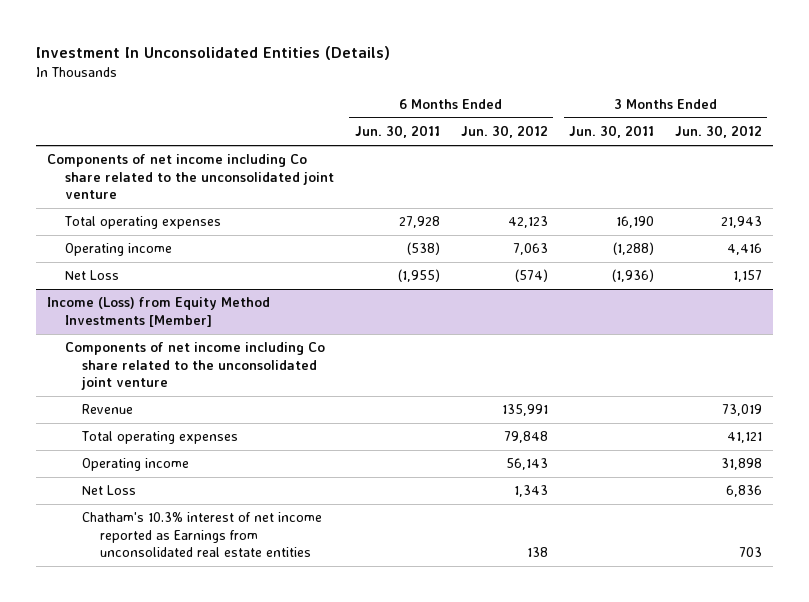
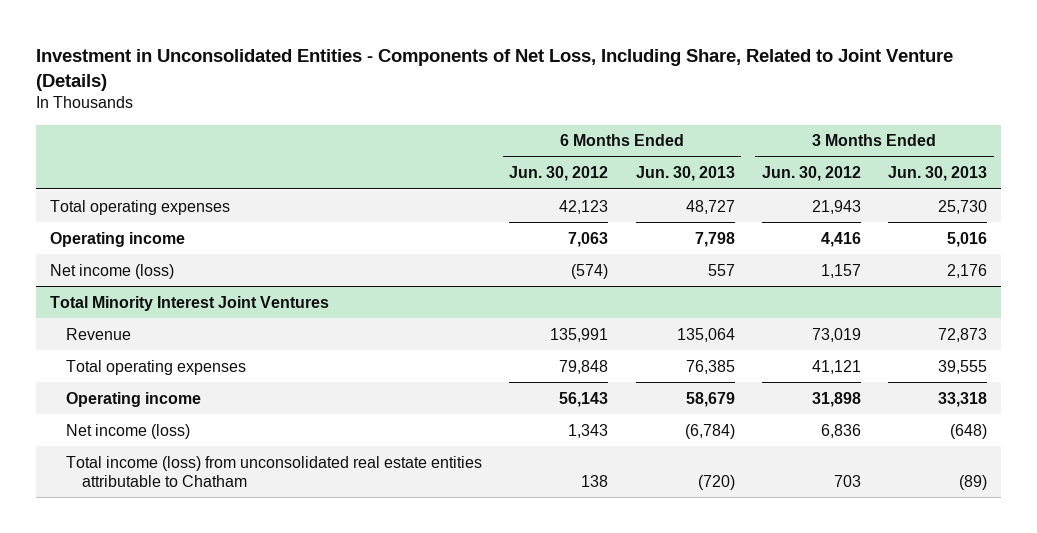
[36,45,391,60] Investment In Unconsolidated Entities (Details) -> [36,48,954,91] Investment in Unconsolidated Entities - Components of Net Loss, Including Share, Related to Joint Venture (Details)
[354,125,440,139] Jun. 30, 2011 -> none
[568,125,654,139] Jun. 30, 2011 -> none
none -> [635,166,735,182] Jun. 30, 2013
none -> [888,166,988,182] Jun. 30, 2013
[46,154,334,200] Components of net income including Co share related to the unconsolidated joint venture -> none
[46,297,270,327] Income (Loss) from Equity Method Investments [Member] -> none
[64,342,325,391] Components of net income including Co share related to the unconsolidated joint venture -> none
[64,270,119,281] Net Loss -> [50,263,175,279] Net income (loss)
none -> [50,295,330,311] Total Minority Interest Joint Ventures
[82,485,137,496] Net Loss -> [66,423,191,439] Net income (loss)
[82,512,323,558] Chatham's 10.3% interest of net income reported as Earnings from unconsolidated real estate entities -> [66,455,483,488] Total income (loss) from unconsolidated real estate entities attributable to Chatham

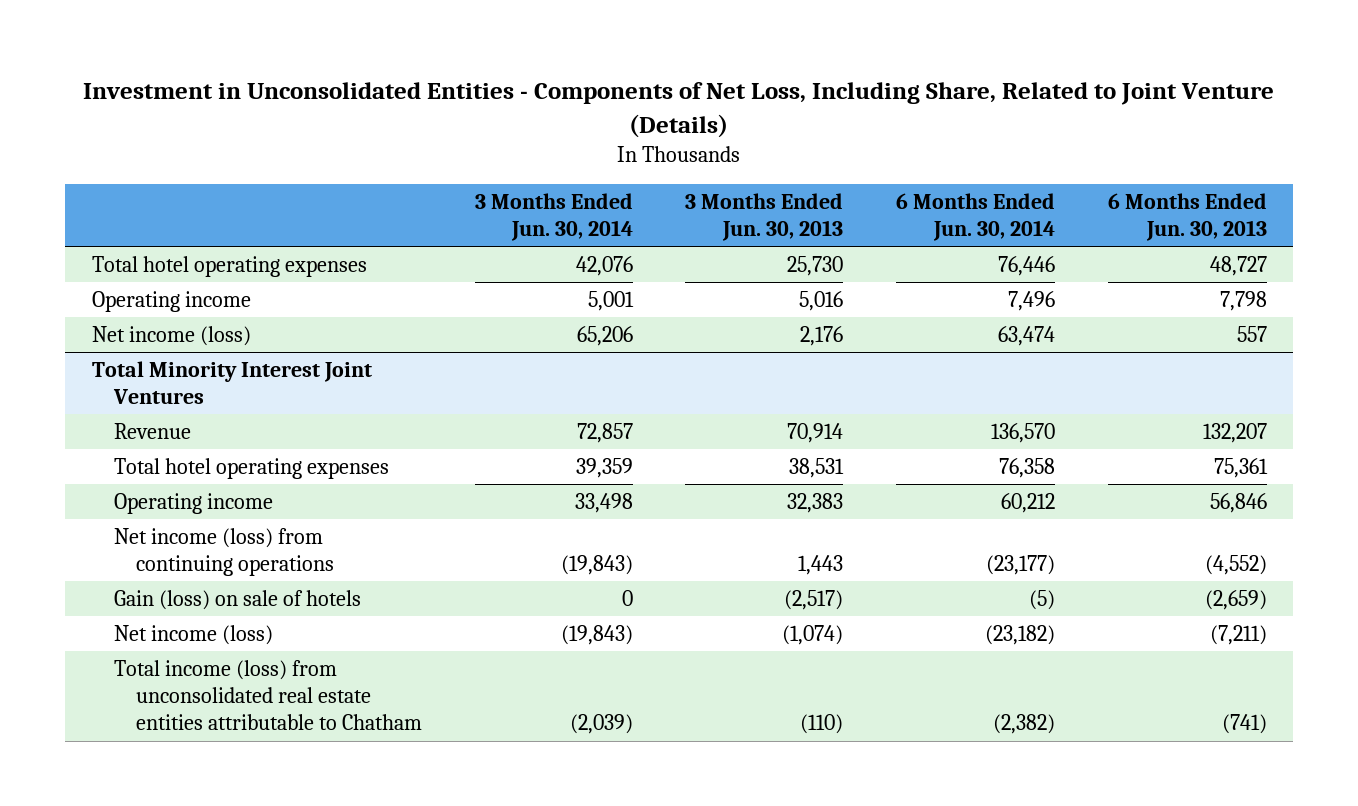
[509,166,609,182] Jun. 30, 2012 -> none
[761,166,861,182] Jun. 30, 2012 -> none
none -> [474,192,633,242] 3 Months Ended Jun. 30, 2014
none -> [895,192,1055,242] 6 Months Ended Jun. 30, 2014
[50,199,231,215] Total operating expenses -> [91,255,367,277] Total hotel operating expenses
[676,327,735,342] 135,064 -> [1202,422,1267,443] 132,207
[938,327,988,342] 72,873 -> [787,422,844,443] 70,914
[66,359,247,375] Total operating expenses -> [113,457,389,479] Total hotel operating expenses
[685,359,735,374] 76,385 -> [1213,457,1268,478] 75,361
[938,359,988,374] 39,555 -> [789,457,845,478] 38,531
[685,391,735,407] 58,679 -> [1209,492,1267,513] 56,846
[938,391,988,407] 33,318 -> [787,492,844,513] 32,383
none -> [113,527,334,577] Net income (loss) from continuing operations
none -> [113,589,361,610] Gain (loss) on sale of hotels
[684,423,735,439] (6,784) -> [1209,624,1267,645] (7,211)
[950,423,988,439] (648) -> [782,624,844,645] (1,074)
[697,475,735,491] (720) -> [1221,714,1267,735] (741)
[959,475,988,491] (89) -> [800,714,844,735] (110)

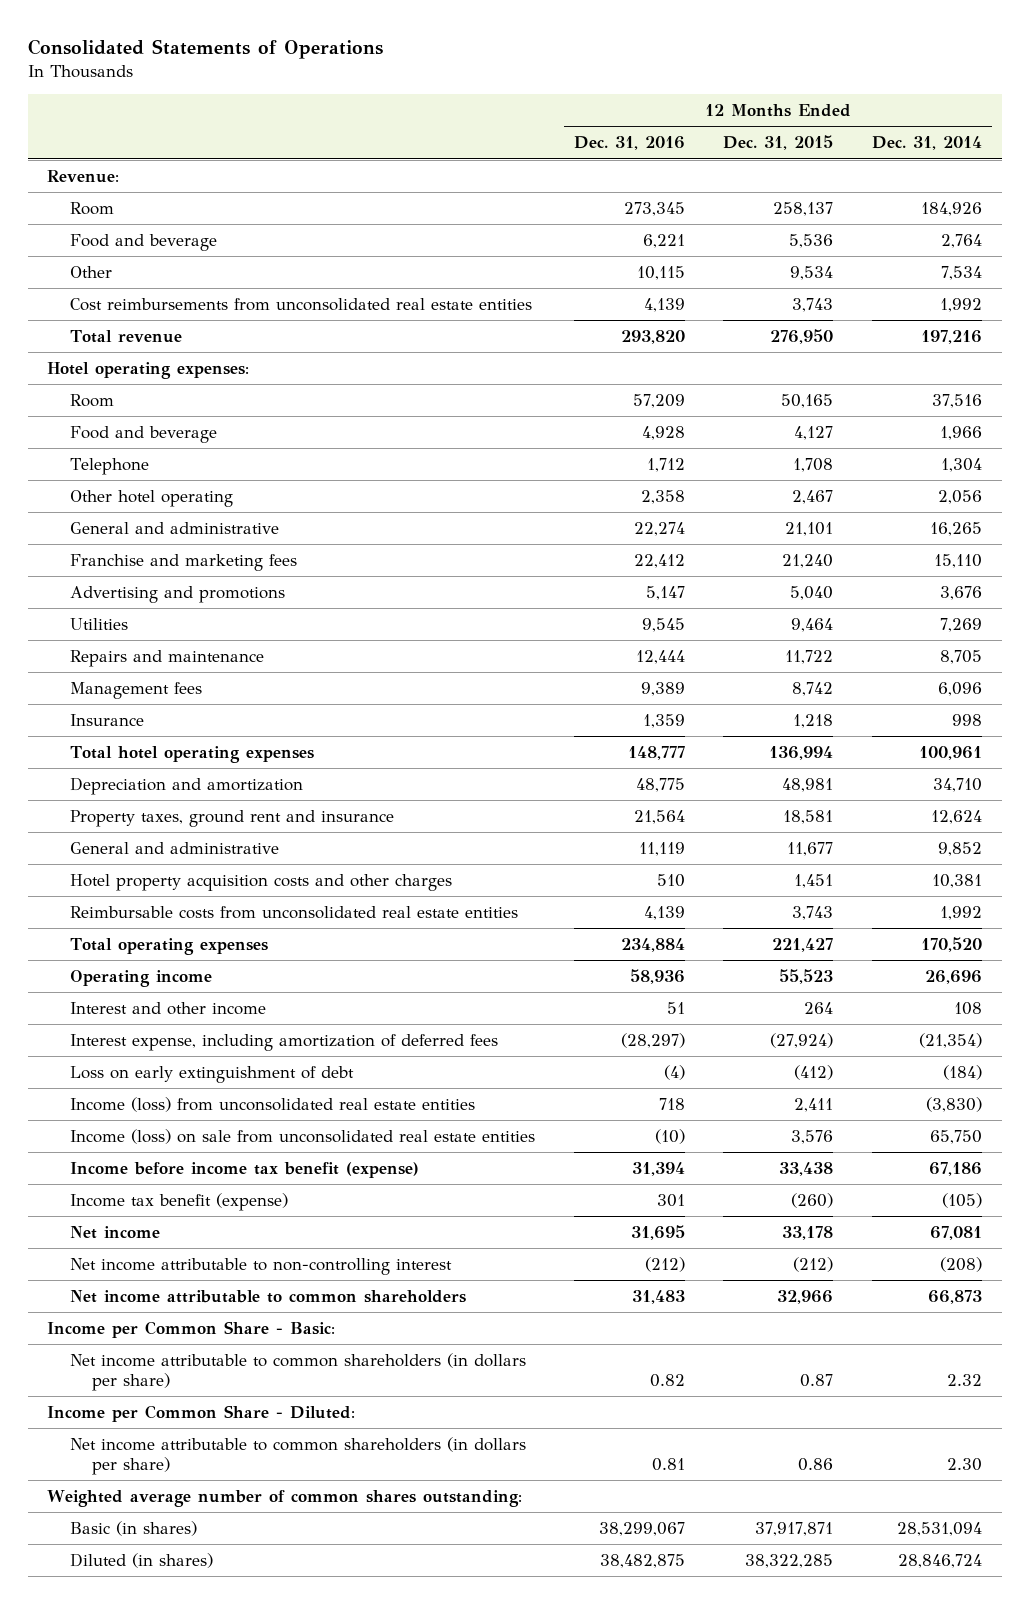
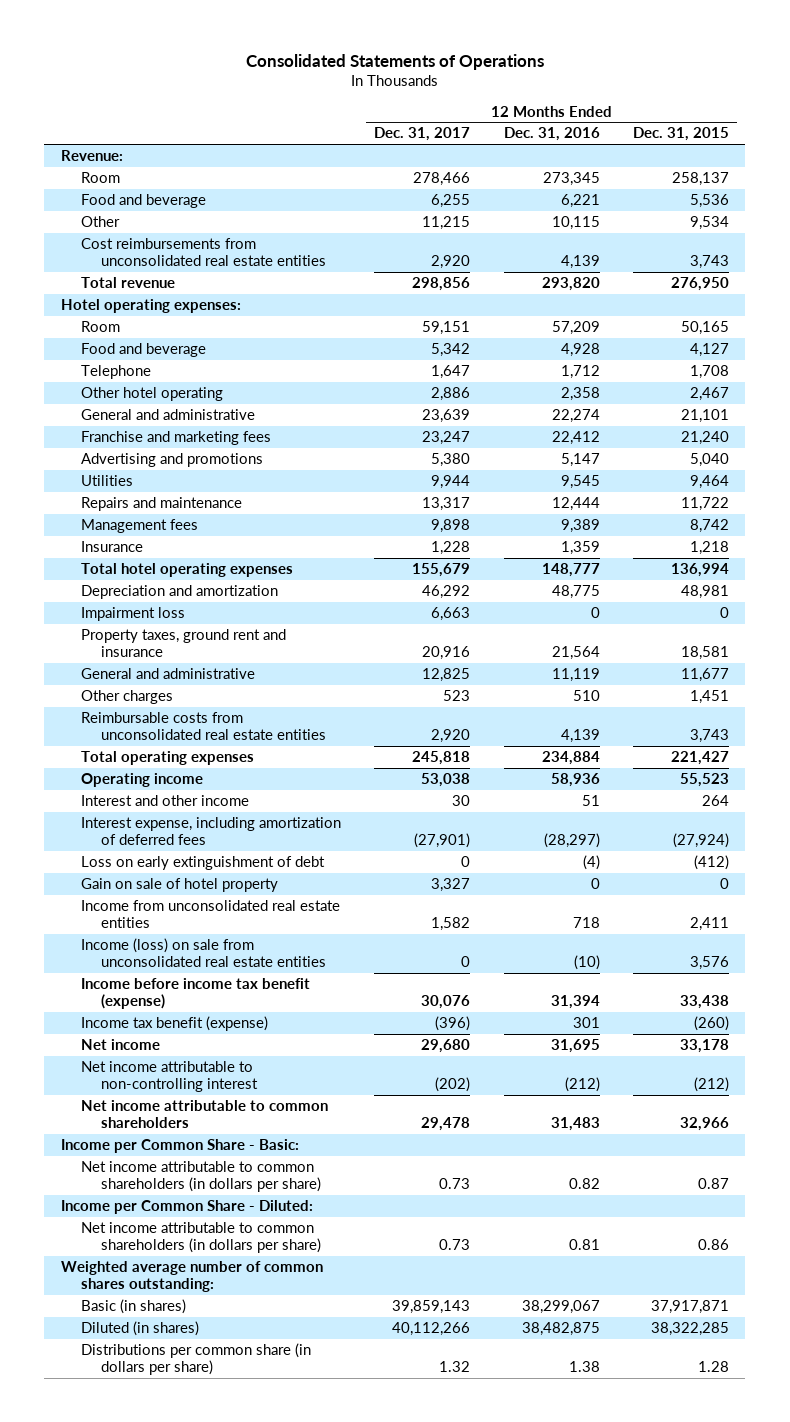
[872,136,983,151] Dec. 31, 2014 -> none
none -> [374,127,471,142] Dec. 31, 2017
none -> [81,607,186,622] Impairment loss
[69,874,452,892] Hotel property acquisition costs and other charges -> [81,690,174,705] Other charges
none -> [81,878,279,893] Gain on sale of hotel property
[69,1097,475,1113] Income (loss) from unconsolidated real estate entities -> [81,900,341,929] Income from unconsolidated real estate entities
none -> [81,1343,312,1376] Distributions per common share (in dollars per share)

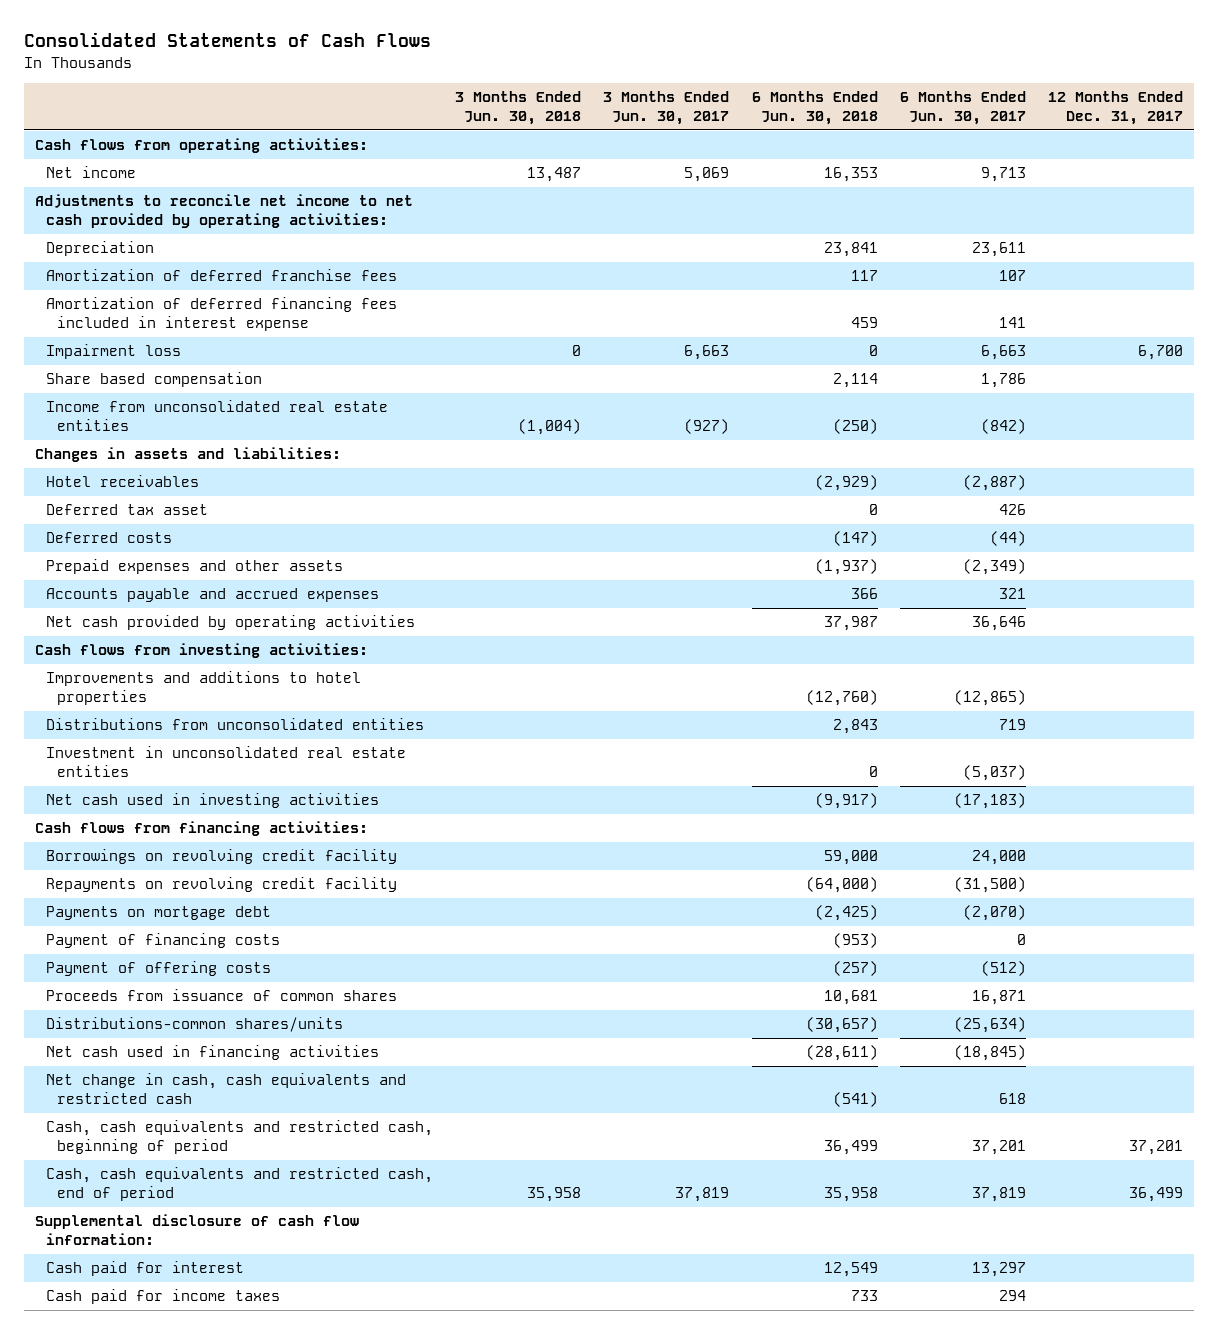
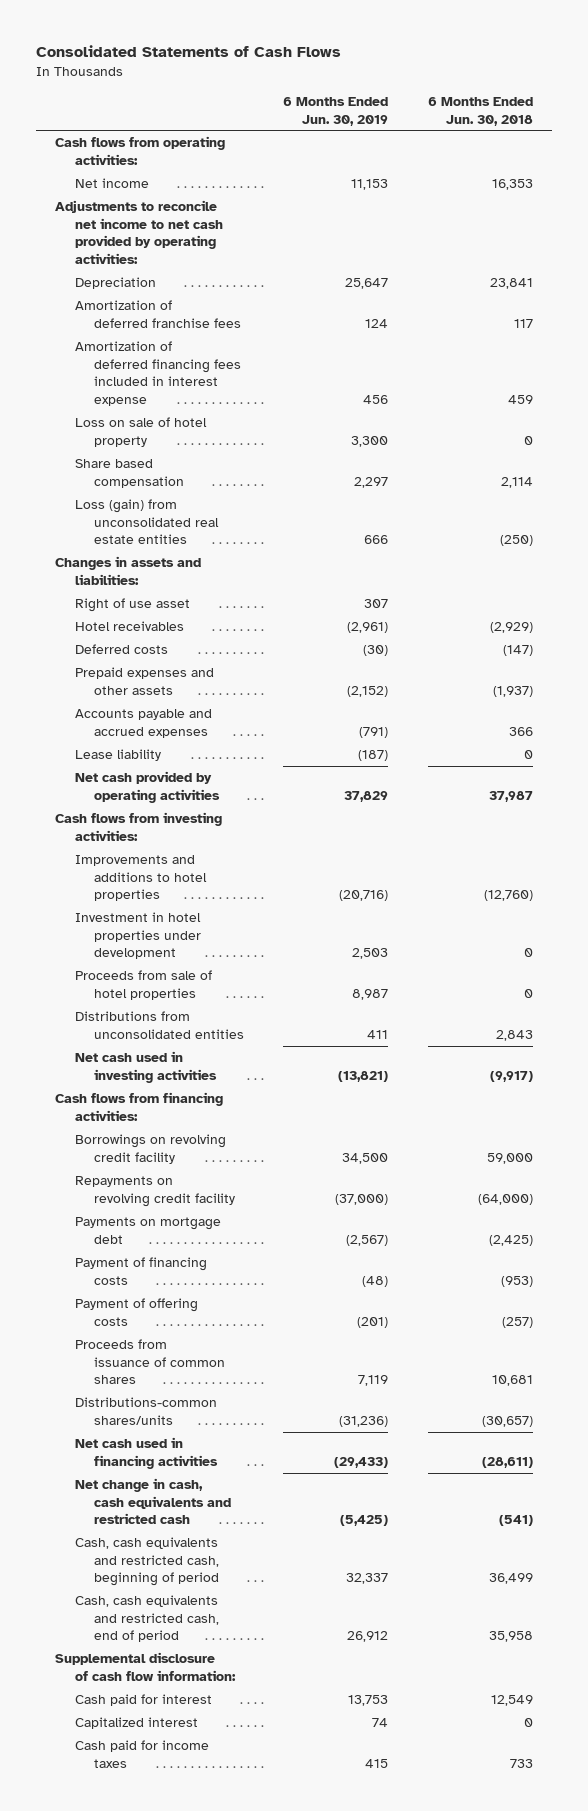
[455,91,582,126] 3 Months Ended Jun. 30, 2018 -> none
[603,91,730,126] 3 Months Ended Jun. 30, 2017 -> none
[899,91,1026,126] 6 Months Ended Jun. 30, 2017 -> none
[1047,91,1183,126] 12 Months Ended Dec. 31, 2017 -> none
none -> [283,97,389,126] 6 Months Ended Jun. 30, 2019
[45,344,181,360] Impairment loss -> none
none -> [74,417,207,447] Loss on sale of hotel property
[45,400,388,432] Income from unconsolidated real estate entities -> [74,499,220,545] Loss (gain) from unconsolidated real estate entities
none -> [74,598,190,613] Right of use asset
[45,504,208,516] Deferred tax asset -> none
none -> [74,749,161,762] Lease liability
none -> [74,912,202,960] Investment in hotel properties under development
none -> [74,970,212,1000] Proceeds from sale of hotel properties
[45,746,406,778] Investment in unconsolidated real estate entities -> none
none -> [74,1717,198,1730] Capitalized interest

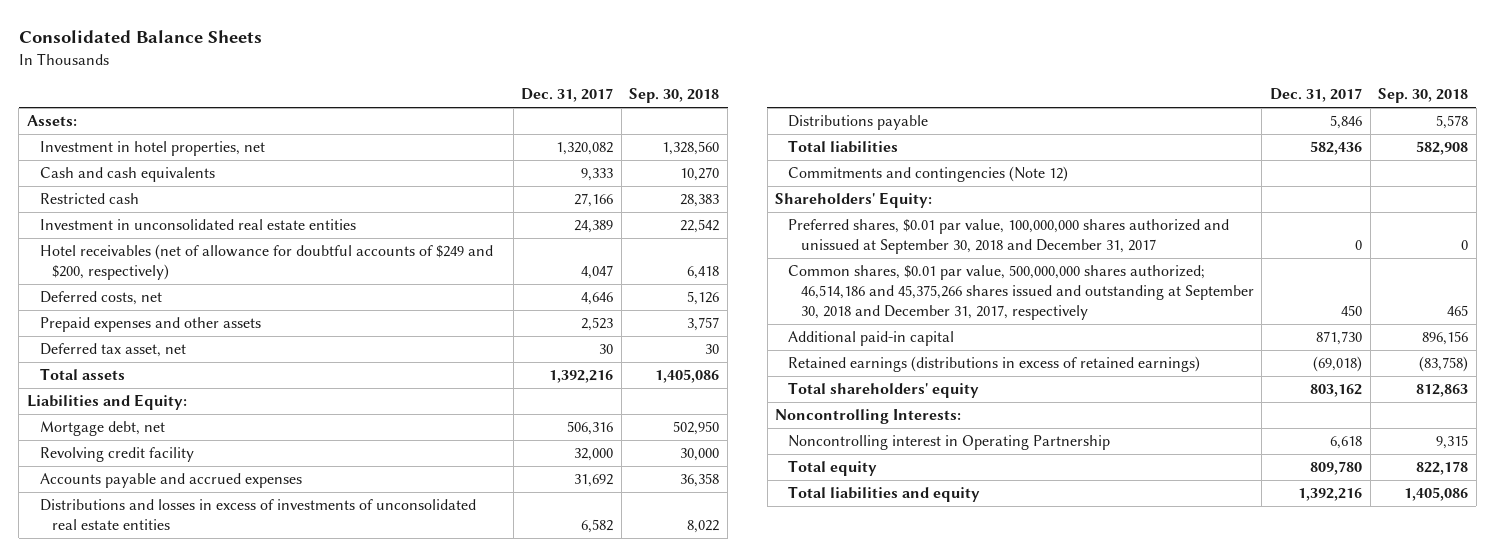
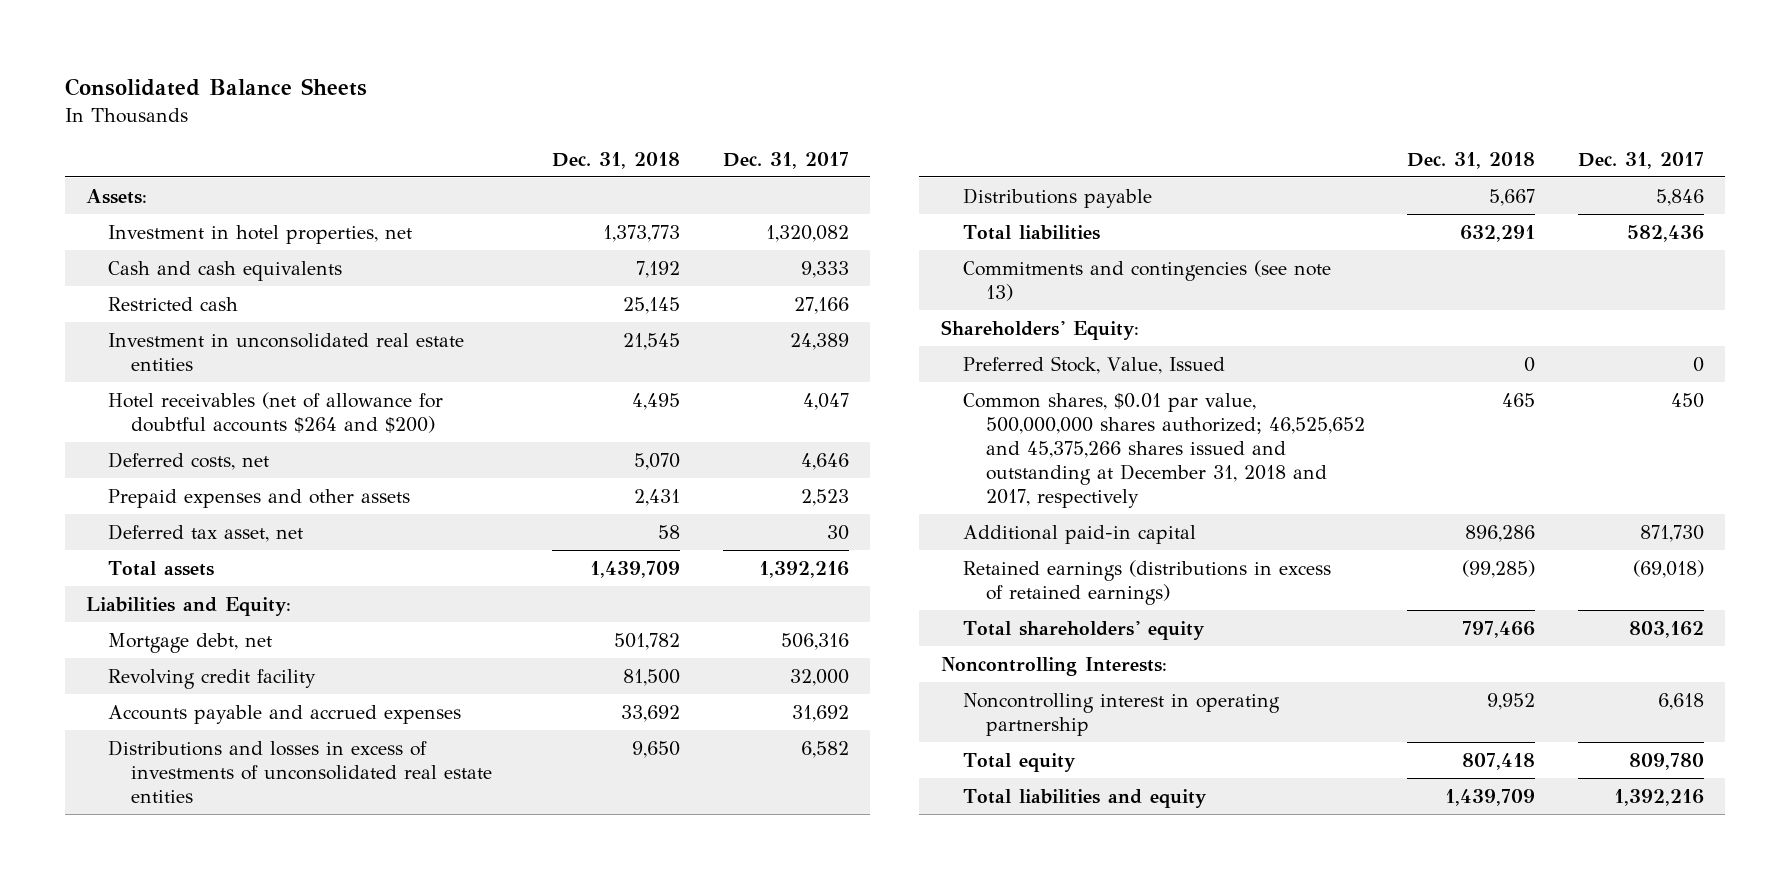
[629,88,720,104] Sep. 30, 2018 -> none
none -> [552,151,681,169] Dec. 31, 2018
[39,244,493,281] Hotel receivables (net of allowance for doubtful accounts of $249 and $200, respectively) -> [108,391,444,433] Hotel receivables (net of allowance for doubtful accounts $264 and $200)
[788,166,1069,183] Commitments and contingencies (Note 12) -> [963,259,1332,301] Commitments and contingencies (see note 13)
[788,219,1230,255] Preferred shares, $0.01 par value, 100,000,000 shares authorized and unissued at September 30, 2018 and December 31, 2017 -> [963,355,1226,374] Preferred Stock, Value, Issued
[788,265,1254,321] Common shares, $0.01 par value, 500,000,000 shares authorized; 46,514,186 and 45,375,266 shares issued and outstanding at September 30, 2018 and December 31, 2017, respectively -> [963,392,1365,509] Common shares, $0.01 par value, 500,000,000 shares authorized; 46,525,652 and 45,375,266 shares issued and outstanding at December 31, 2018 and 2017, respectively
[788,435,1111,451] Noncontrolling interest in Operating Partnership -> [963,692,1281,736] Noncontrolling interest in operating partnership

